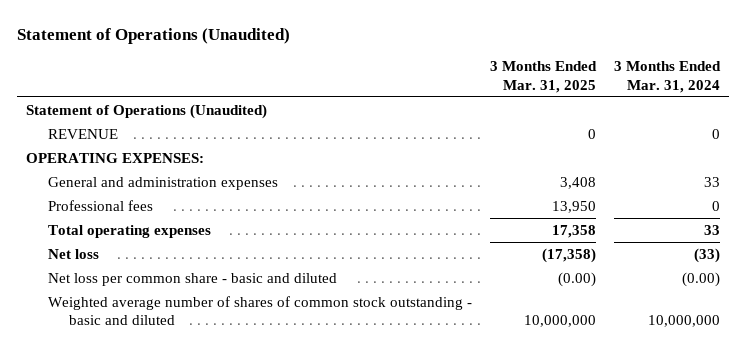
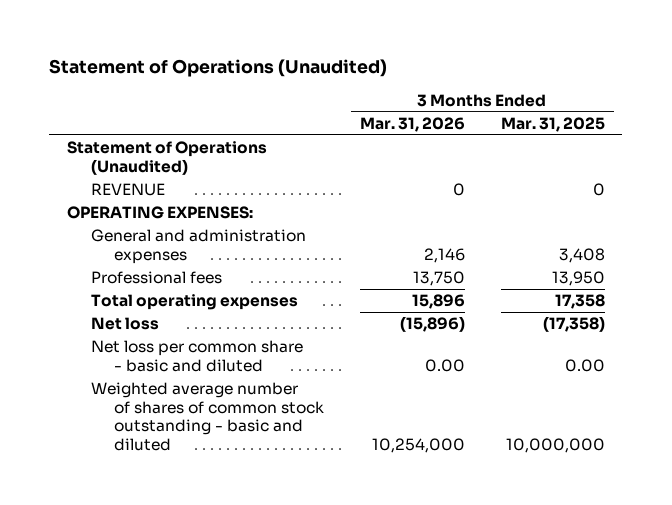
[614,61,722,93] 3 Months Ended Mar. 31, 2024 -> none
none -> [359,116,465,132] Mar. 31, 2026
[557,271,596,287] (0.00) -> [564,358,605,372] 0.00

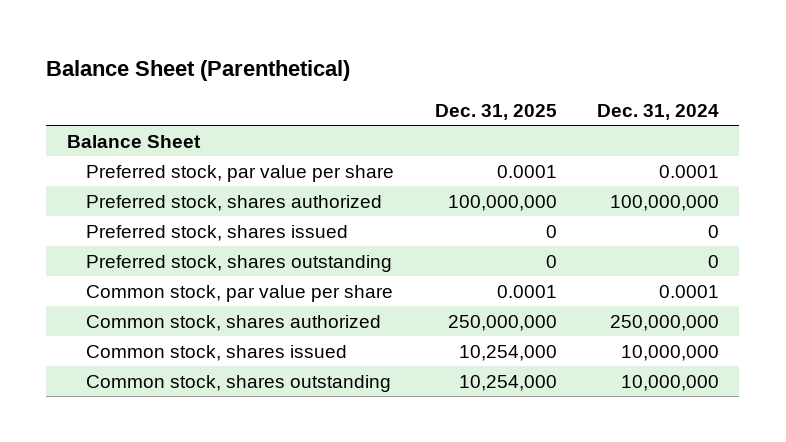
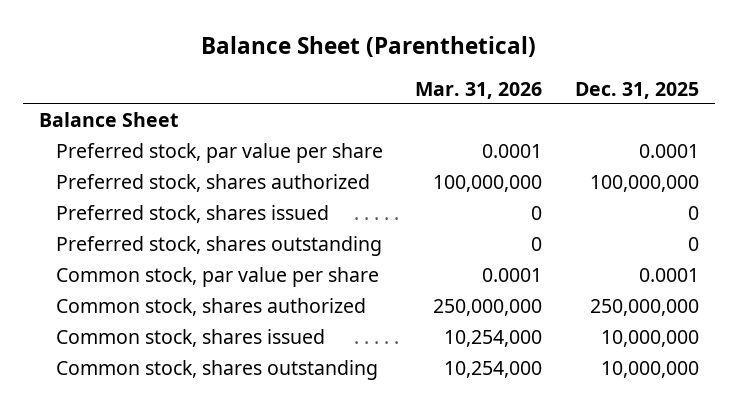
[597,103,720,120] Dec. 31, 2024 -> none
none -> [415,81,543,99] Mar. 31, 2026
[458,344,557,361] 10,254,000 -> [600,330,699,348] 10,000,000
[458,374,557,391] 10,254,000 -> [600,361,699,379] 10,000,000

